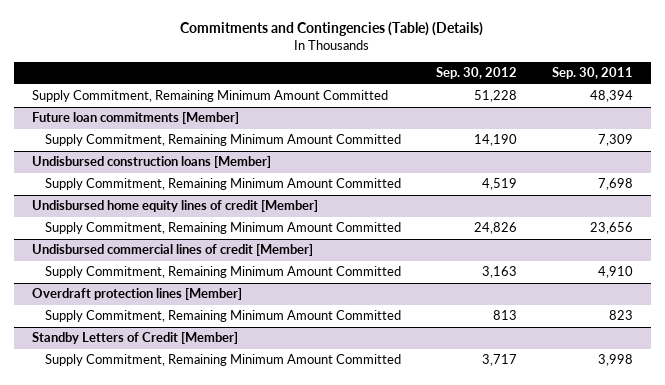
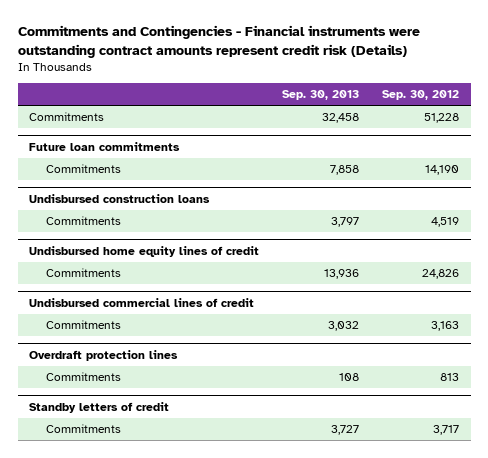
[180,22,484,37] Commitments and Contingencies (Table) (Details) -> [17,25,420,58] Commitments and Contingencies - Financial instruments were outstanding contract amounts represent credit risk (Details)
[552,67,634,80] Sep. 30, 2011 -> none
none -> [282,90,360,101] Sep. 30, 2013
[31,90,388,103] Supply Commitment, Remaining Minimum Amount Committed -> [29,112,105,122] Commitments
[31,112,239,125] Future loan commitments [Member] -> [29,141,181,151] Future loan commitments
[45,134,402,147] Supply Commitment, Remaining Minimum Amount Committed -> [45,164,121,174] Commitments
[31,156,271,169] Undisbursed construction loans [Member] -> [29,193,211,203] Undisbursed construction loans
[45,178,402,191] Supply Commitment, Remaining Minimum Amount Committed -> [45,216,121,226] Commitments
[31,200,318,213] Undisbursed home equity lines of credit [Member] -> [29,245,260,257] Undisbursed home equity lines of credit
[45,222,402,235] Supply Commitment, Remaining Minimum Amount Committed -> [45,268,121,278] Commitments
[31,244,313,257] Undisbursed commercial lines of credit [Member] -> [29,297,255,307] Undisbursed commercial lines of credit
[45,266,402,279] Supply Commitment, Remaining Minimum Amount Committed -> [45,320,121,330] Commitments
[31,288,242,301] Overdraft protection lines [Member] -> [29,349,179,361] Overdraft protection lines
[45,310,402,323] Supply Commitment, Remaining Minimum Amount Committed -> [45,372,121,382] Commitments
[31,332,238,345] Standby Letters of Credit [Member] -> [29,401,170,413] Standby letters of credit
[45,354,402,367] Supply Commitment, Remaining Minimum Amount Committed -> [45,424,121,434] Commitments

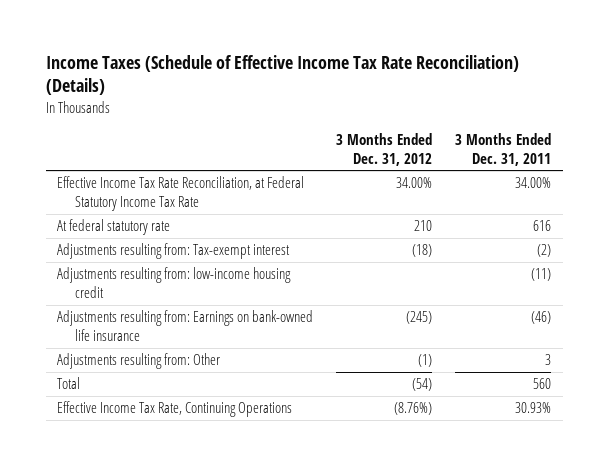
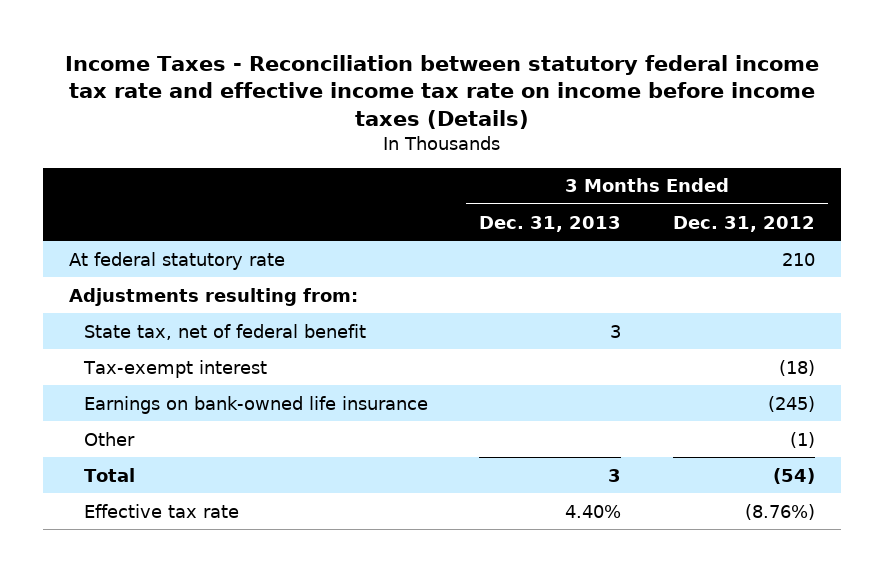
[45,55,519,96] Income Taxes (Schedule of Effective Income Tax Rate Reconciliation) (Details) -> [64,54,819,129] Income Taxes - Reconciliation between statutory federal income tax rate and effective income tax rate on income before income taxes (Details)
[455,132,552,166] 3 Months Ended Dec. 31, 2011 -> none
none -> [479,215,622,232] Dec. 31, 2013
[57,176,305,212] Effective Income Tax Rate Reconciliation, at Federal Statutory Income Tax Rate -> none
[57,267,292,299] Adjustments resulting from: low-income housing credit -> none
none -> [68,287,358,306] Adjustments resulting from:
none -> [83,323,366,340] State tax, net of federal benefit
[57,243,291,260] Adjustments resulting from: Tax-exempt interest -> [82,359,267,378] Tax-exempt interest
[57,310,314,342] Adjustments resulting from: Earnings on bank-owned life insurance -> [83,395,428,414] Earnings on bank-owned life insurance
[57,353,221,370] Adjustments resulting from: Other -> [83,431,135,446] Other
[57,401,293,418] Effective Income Tax Rate, Continuing Operations -> [83,503,239,518] Effective tax rate

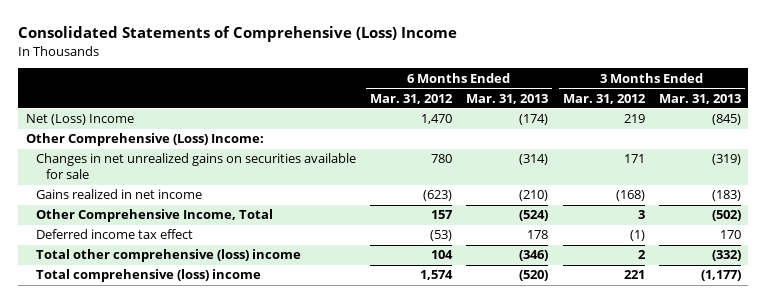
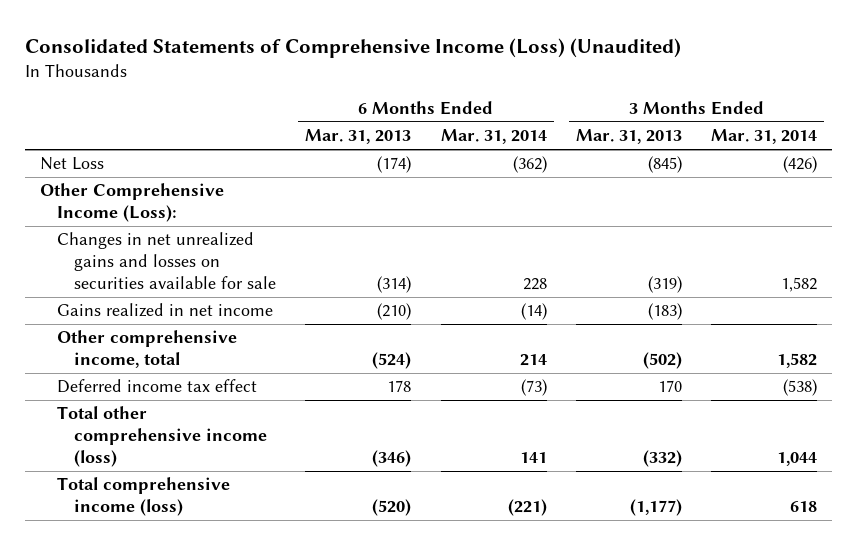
[18,26,458,43] Consolidated Statements of Comprehensive (Loss) Income -> [25,37,682,58] Consolidated Statements of Comprehensive Income (Loss) (Unaudited)
[370,93,454,104] Mar. 31, 2012 -> none
[562,93,646,104] Mar. 31, 2012 -> none
none -> [440,129,547,145] Mar. 31, 2014
none -> [711,129,818,145] Mar. 31, 2014
[25,114,134,126] Net (Loss) Income -> [39,157,104,171] Net Loss
[25,133,264,147] Other Comprehensive (Loss) Income: -> [39,183,224,223] Other Comprehensive Income (Loss):
[35,153,356,180] Changes in net unrealized gains on securities available for sale -> [56,232,277,290] Changes in net unrealized gains and losses on securities available for sale
[35,209,273,223] Other Comprehensive Income, Total -> [56,330,237,369] Other comprehensive income, total
[35,249,301,263] Total other comprehensive (loss) income -> [56,406,268,468] Total other comprehensive income (loss)
[35,269,261,283] Total comprehensive (loss) income -> [56,477,230,517] Total comprehensive income (loss)

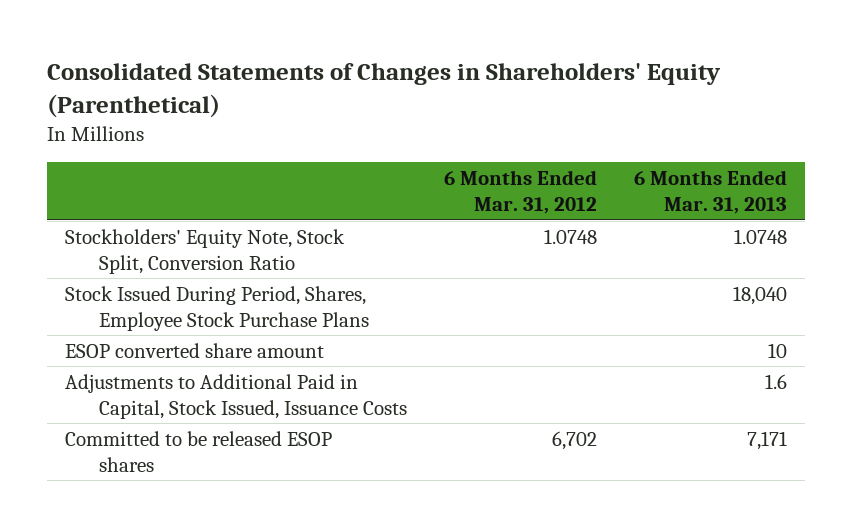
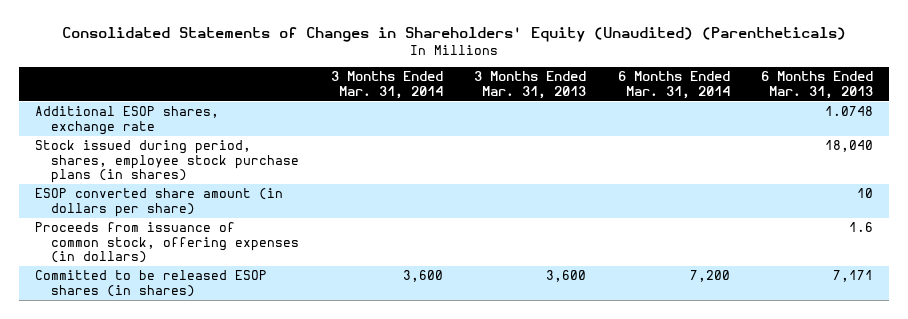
[46,62,721,118] Consolidated Statements of Changes in Shareholders' Equity (Parenthetical) -> [61,26,846,42] Consolidated Statements of Changes in Shareholders' Equity (Unaudited) (Parentheticals)
[443,170,597,215] 6 Months Ended Mar. 31, 2012 -> none
none -> [330,71,443,99] 3 Months Ended Mar. 31, 2014
none -> [474,71,587,99] 3 Months Ended Mar. 31, 2013
none -> [617,71,730,99] 6 Months Ended Mar. 31, 2014
[65,228,346,274] Stockholders' Equity Note, Stock Split, Conversion Ratio -> [34,106,219,135] Additional ESOP shares, exchange rate
[65,285,369,331] Stock Issued During Period, Shares, Employee Stock Purchase Plans -> [34,140,300,184] Stock issued during period, shares, employee stock purchase plans (in shares)
[65,342,325,358] ESOP converted share amount -> [34,188,283,217] ESOP converted share amount (in dollars per share)
[65,373,407,419] Adjustments to Additional Paid in Capital, Stock Issued, Issuance Costs -> [34,222,300,264] Proceeds from issuance of common stock, offering expenses (in dollars)
[65,430,333,472] Committed to be released ESOP shares -> [34,270,267,297] Committed to be released ESOP shares (in shares)

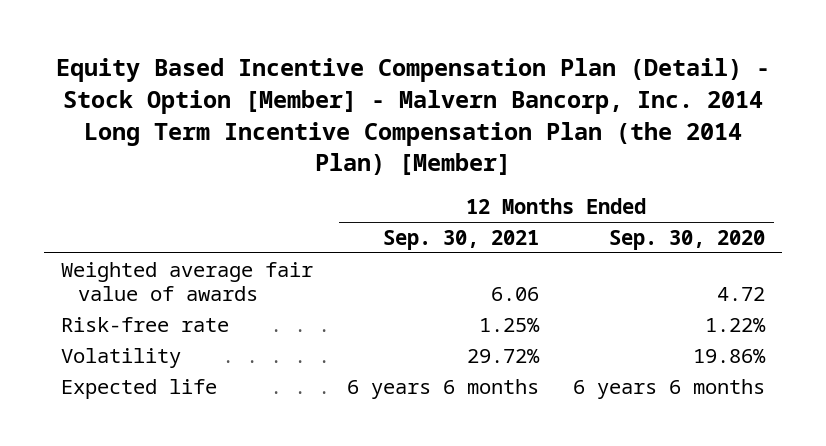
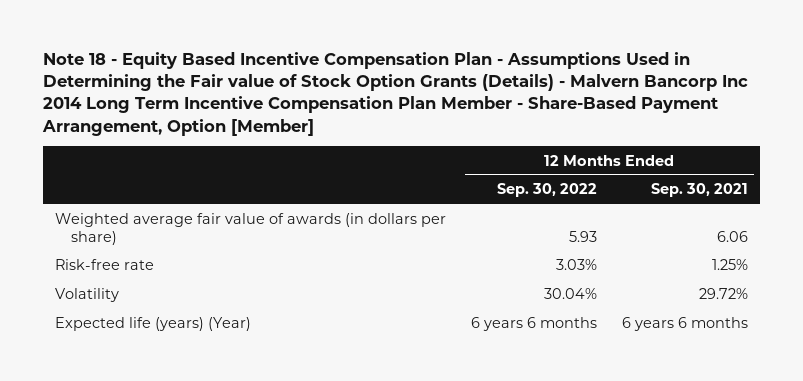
[56,57,771,176] Equity Based Incentive Compensation Plan (Detail) - Stock Option [Member] - Malvern Bancorp, Inc. 2014 Long Term Incentive Compensation Plan (the 2014 Plan) [Member] -> [41,51,748,136] Note 18 - Equity Based Incentive Compensation Plan - Assumptions Used in Determining the Fair value of Stock Option Grants (Details) - Malvern Bancorp Inc 2014 Long Term Incentive Compensation Plan Member - Share-Based Payment Arrangement, Option [Member]
[609,230,766,251] Sep. 30, 2020 -> none
none -> [497,183,598,198] Sep. 30, 2022
[61,261,314,302] Weighted average fair value of awards -> [55,213,447,246] Weighted average fair value of awards (in dollars per share)
[61,378,218,399] Expected life -> [55,317,252,332] Expected life (years) (Year)

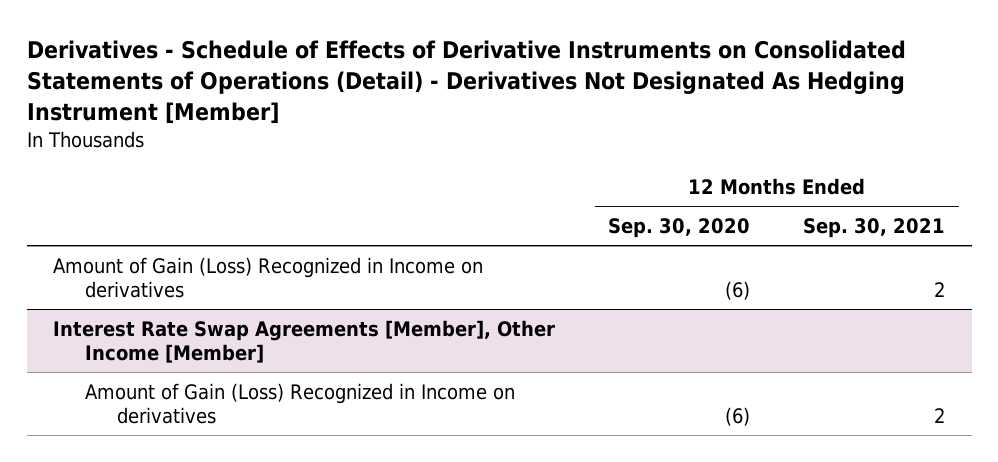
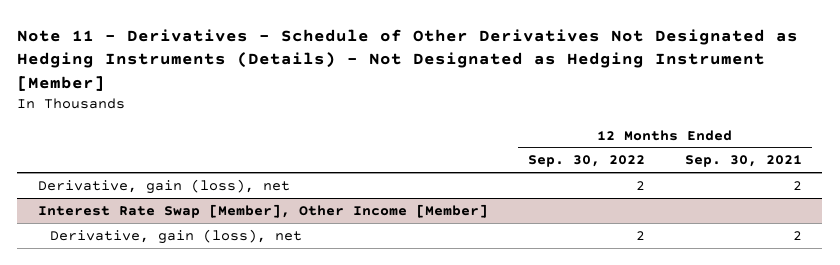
[26,39,906,125] Derivatives - Schedule of Effects of Derivative Instruments on Consolidated Statements of Operations (Detail) - Derivatives Not Designated As Hedging Instrument [Member] -> [17,28,799,91] Note 11 - Derivatives - Schedule of Other Derivatives Not Designated as Hedging Instruments (Details) - Not Designated as Hedging Instrument [Member]
[608,218,751,239] Sep. 30, 2020 -> none
none -> [527,155,645,168] Sep. 30, 2022
[53,256,484,298] Amount of Gain (Loss) Recognized in Income on derivatives -> [37,178,290,194] Derivative, gain (loss), net
[53,319,556,363] Interest Rate Swap Agreements [Member], Other Income [Member] -> [37,203,488,218] Interest Rate Swap [Member], Other Income [Member]
[85,382,516,424] Amount of Gain (Loss) Recognized in Income on derivatives -> [49,228,302,244] Derivative, gain (loss), net

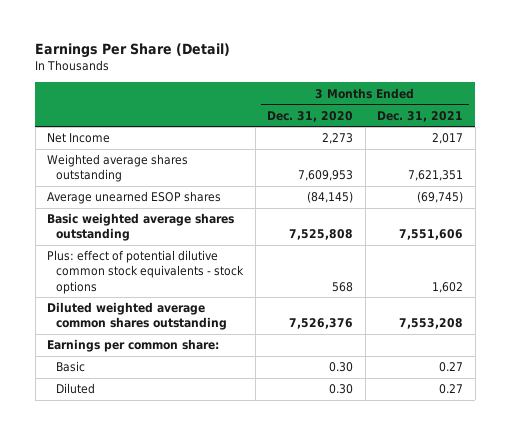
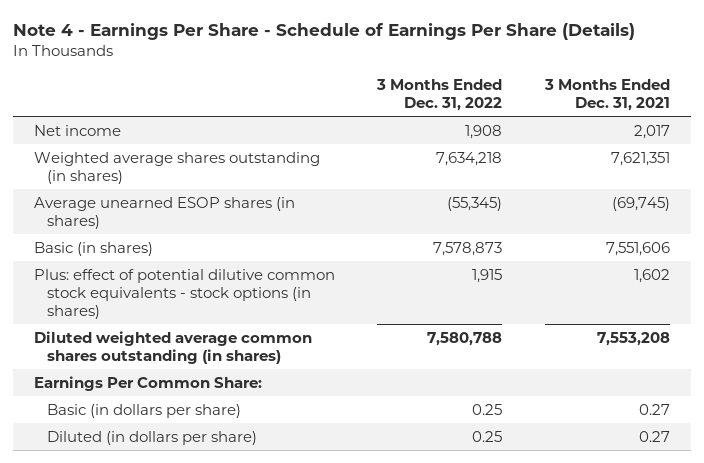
[35,42,231,58] Earnings Per Share (Detail) -> [13,23,636,41] Note 4 - Earnings Per Share - Schedule of Earnings Per Share (Details)
[267,110,354,122] Dec. 31, 2020 -> none
none -> [376,78,503,111] 3 Months Ended Dec. 31, 2022
[47,133,111,144] Net Income -> [34,124,122,136] Net income
[47,154,189,183] Weighted average shares outstanding -> [34,151,321,184] Weighted average shares outstanding (in shares)
[47,191,222,205] Average unearned ESOP shares -> [34,196,296,229] Average unearned ESOP shares (in shares)
[47,213,235,242] Basic weighted average shares outstanding -> [34,241,154,256] Basic (in shares)
[47,250,245,294] Plus: effect of potential dilutive common stock equivalents - stock options -> [34,268,336,320] Plus: effect of potential dilutive common stock equivalents - stock options (in shares)
[47,302,228,331] Diluted weighted average common shares outstanding -> [34,330,313,364] Diluted weighted average common shares outstanding (in shares)
[47,339,220,353] Earnings per common share: -> [34,375,263,391] Earnings Per Common Share:
[56,361,86,373] Basic -> [46,403,241,418] Basic (in dollars per share)
[56,383,96,395] Diluted -> [46,430,257,445] Diluted (in dollars per share)

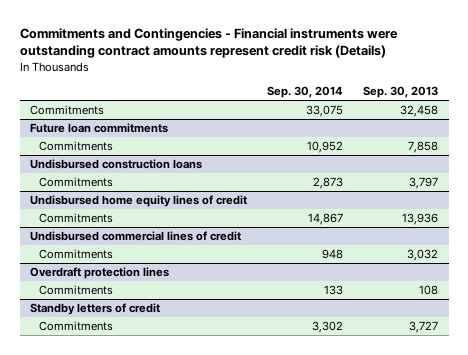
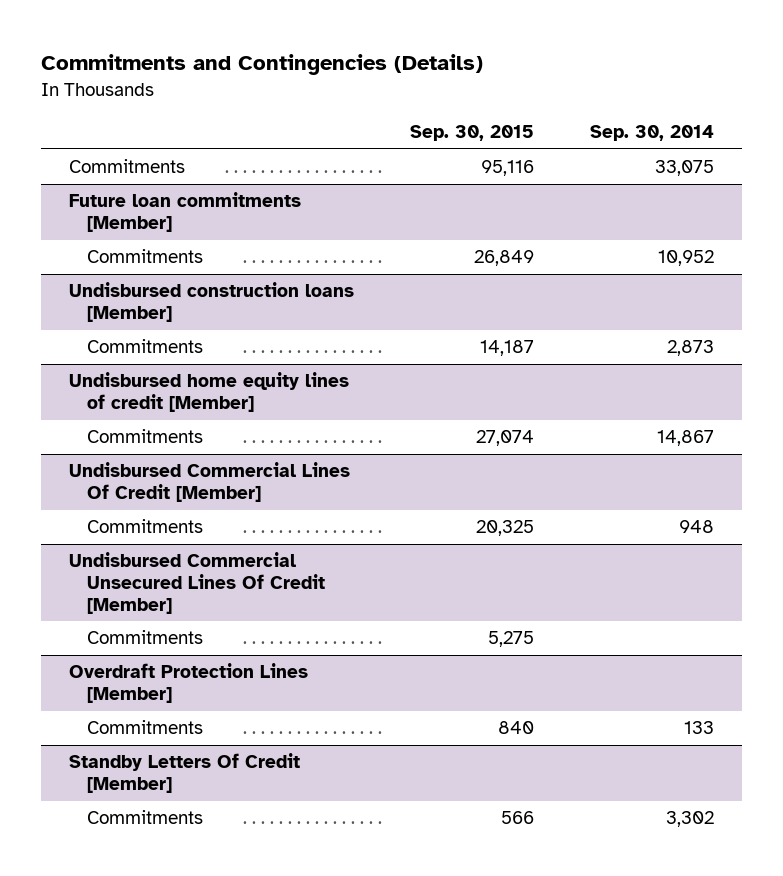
[19,27,398,59] Commitments and Contingencies - Financial instruments were outstanding contract amounts represent credit risk (Details) -> [40,54,483,76] Commitments and Contingencies (Details)
[363,86,439,99] Sep. 30, 2013 -> none
none -> [410,125,535,142] Sep. 30, 2015
[29,123,168,134] Future loan commitments -> [69,192,302,233] Future loan commitments [Member]
[29,159,202,170] Undisbursed construction loans -> [69,282,355,323] Undisbursed construction loans [Member]
[29,195,247,208] Undisbursed home equity lines of credit -> [69,372,350,413] Undisbursed home equity lines of credit [Member]
[29,231,241,242] Undisbursed commercial lines of credit -> [69,462,351,503] Undisbursed Commercial Lines Of Credit [Member]
none -> [69,552,326,614] Undisbursed Commercial Unsecured Lines Of Credit [Member]
none -> [87,630,204,645] Commitments
[29,267,169,280] Overdraft protection lines -> [69,663,309,704] Overdraft Protection Lines [Member]
[29,303,160,316] Standby letters of credit -> [69,753,301,794] Standby Letters Of Credit [Member]

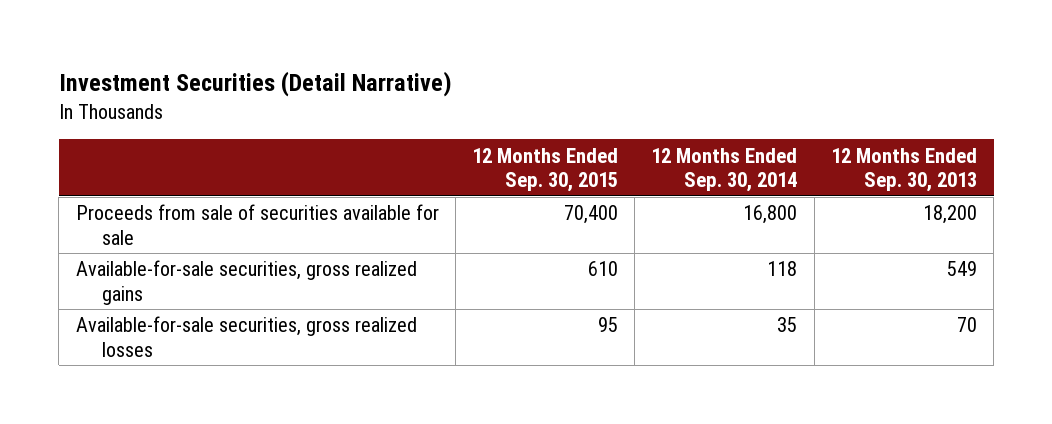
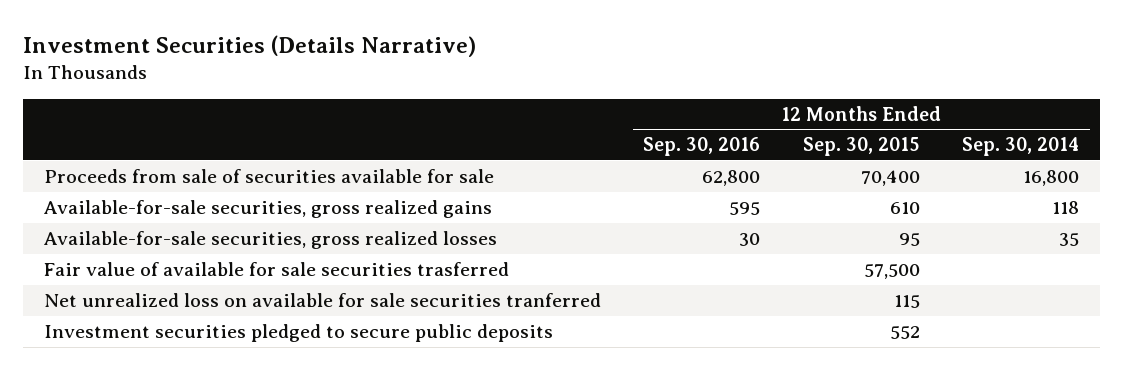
[58,70,452,97] Investment Securities (Detail Narrative) -> [22,35,476,58] Investment Securities (Details Narrative)
[830,147,977,193] 12 Months Ended Sep. 30, 2013 -> none
none -> [643,137,761,157] Sep. 30, 2016
none -> [43,261,509,276] Fair value of available for sale securities trasferred
none -> [43,292,601,307] Net unrealized loss on available for sale securities tranferred
none -> [43,323,553,342] Investment securities pledged to secure public deposits

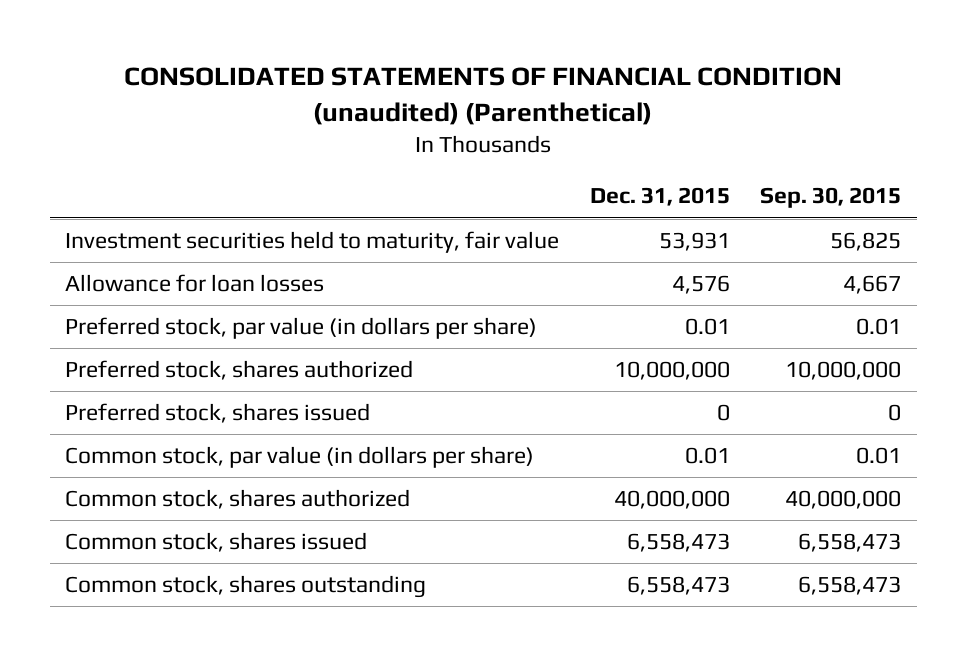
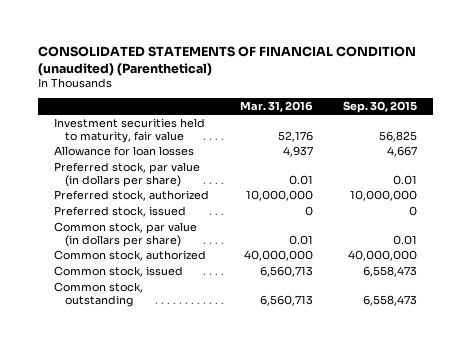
[589,187,730,207] Dec. 31, 2015 -> none
none -> [239,101,313,113] Mar. 31, 2016
[65,359,414,380] Preferred stock, shares authorized -> [53,189,209,201] Preferred stock, authorized
[65,402,371,423] Preferred stock, shares issued -> [53,205,186,217] Preferred stock, issued
[65,488,411,509] Common stock, shares authorized -> [53,249,206,261] Common stock, authorized
[65,531,368,552] Common stock, shares issued -> [53,265,183,277] Common stock, issued
[65,574,427,598] Common stock, shares outstanding -> [53,281,143,307] Common stock, outstanding

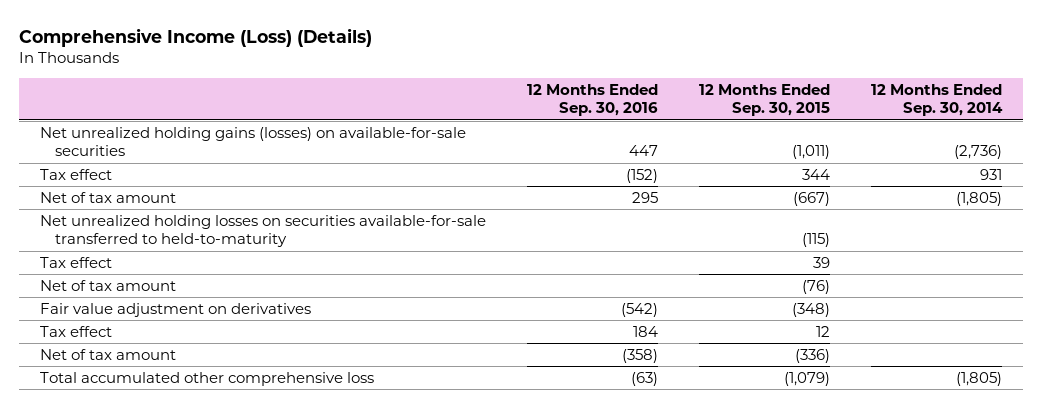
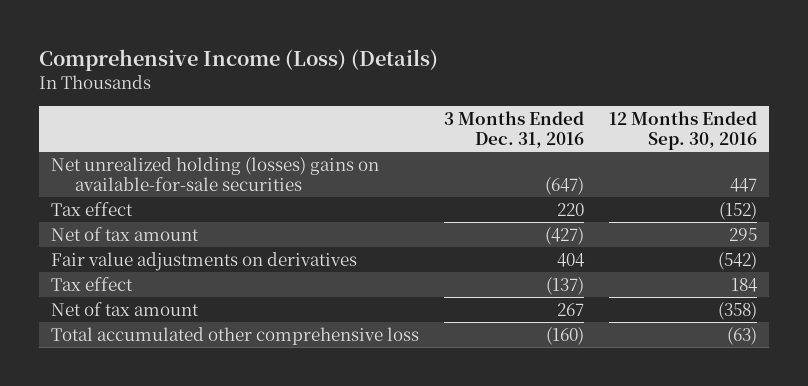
[699,83,831,117] 12 Months Ended Sep. 30, 2015 -> none
[871,83,1004,117] 12 Months Ended Sep. 30, 2014 -> none
none -> [444,110,585,148] 3 Months Ended Dec. 31, 2016
[39,126,466,157] Net unrealized holding gains (losses) on available-for-sale securities -> [51,156,380,191] Net unrealized holding (losses) gains on available-for-sale securities
[39,214,486,248] Net unrealized holding losses on securities available-for-sale transferred to held-to-maturity -> none
[39,256,112,268] Tax effect -> none
[39,279,176,291] Net of tax amount -> none
[39,302,311,317] Fair value adjustment on derivatives -> [51,251,358,271] Fair value adjustments on derivatives

